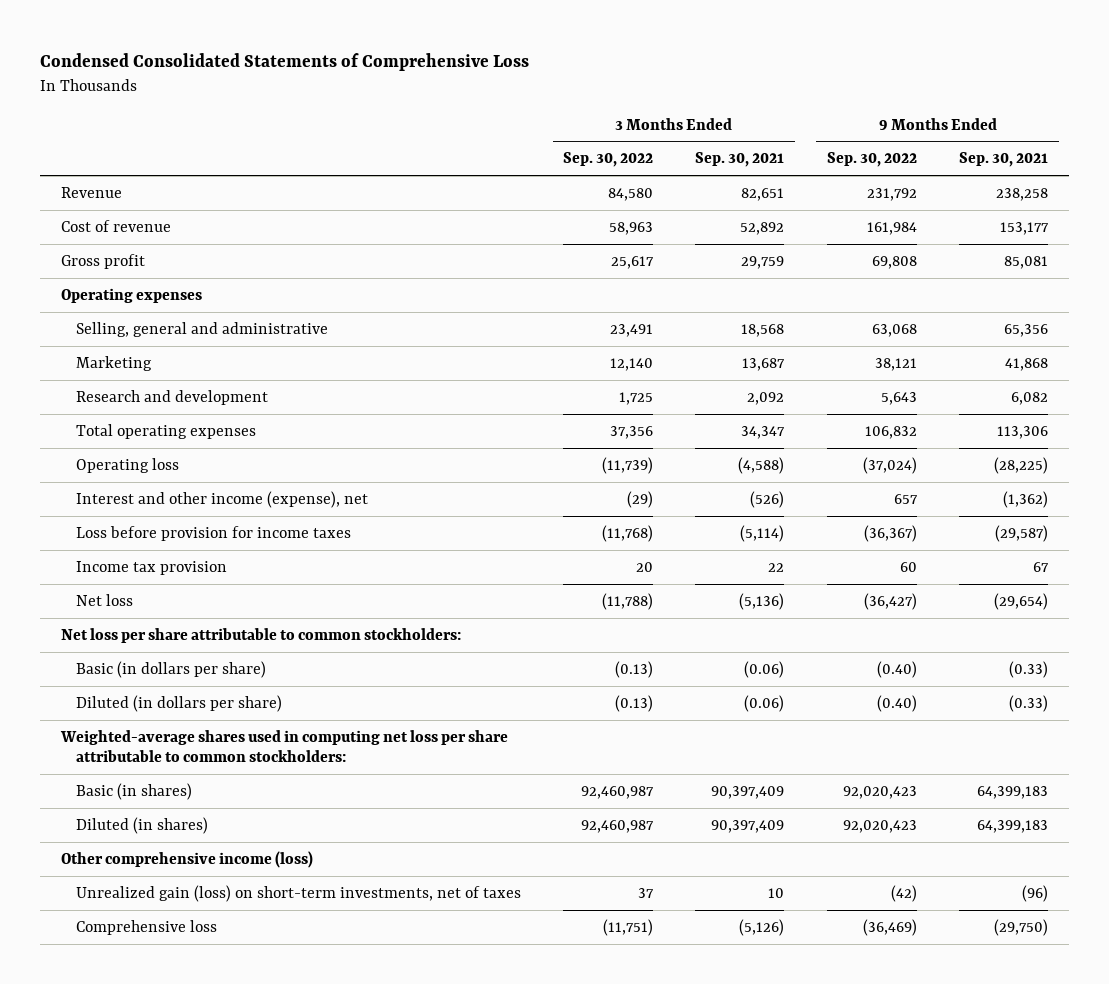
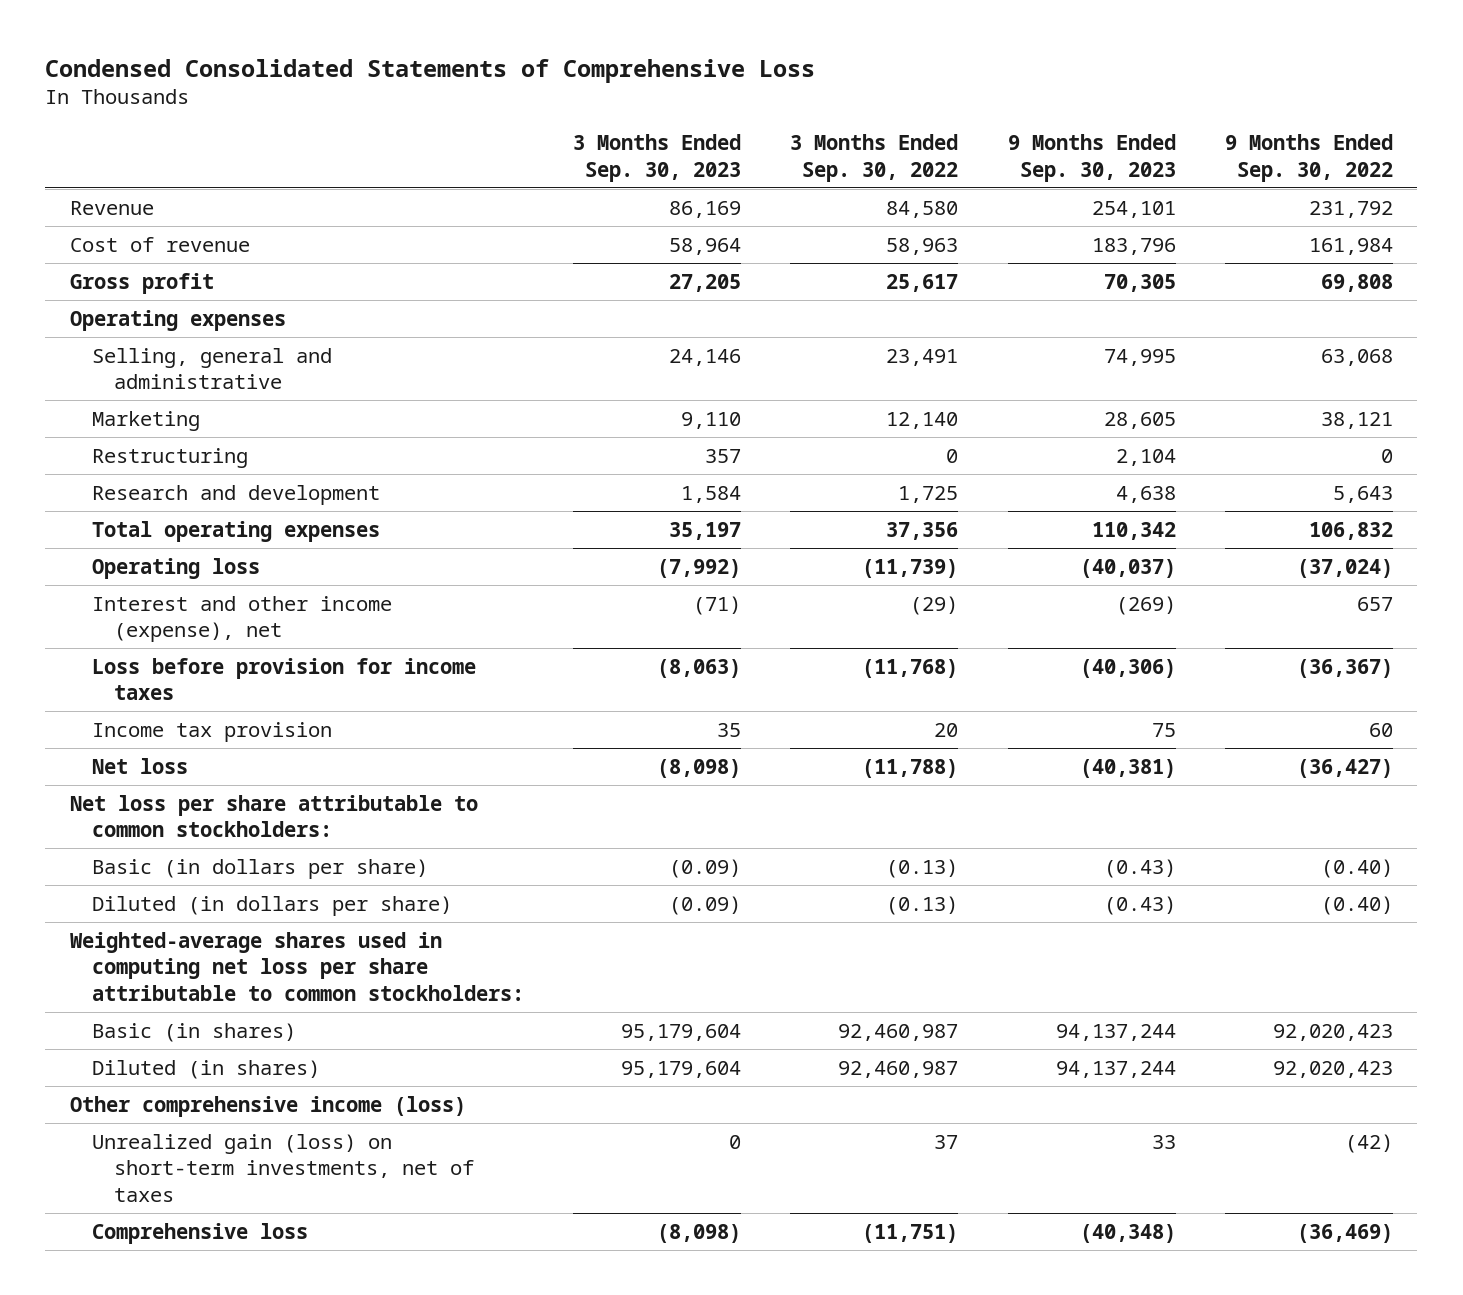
[695,152,785,168] Sep. 30, 2021 -> none
[959,152,1049,168] Sep. 30, 2021 -> none
none -> [573,134,742,182] 3 Months Ended Sep. 30, 2023
none -> [1007,134,1176,182] 9 Months Ended Sep. 30, 2023
none -> [91,447,248,468] Restructuring

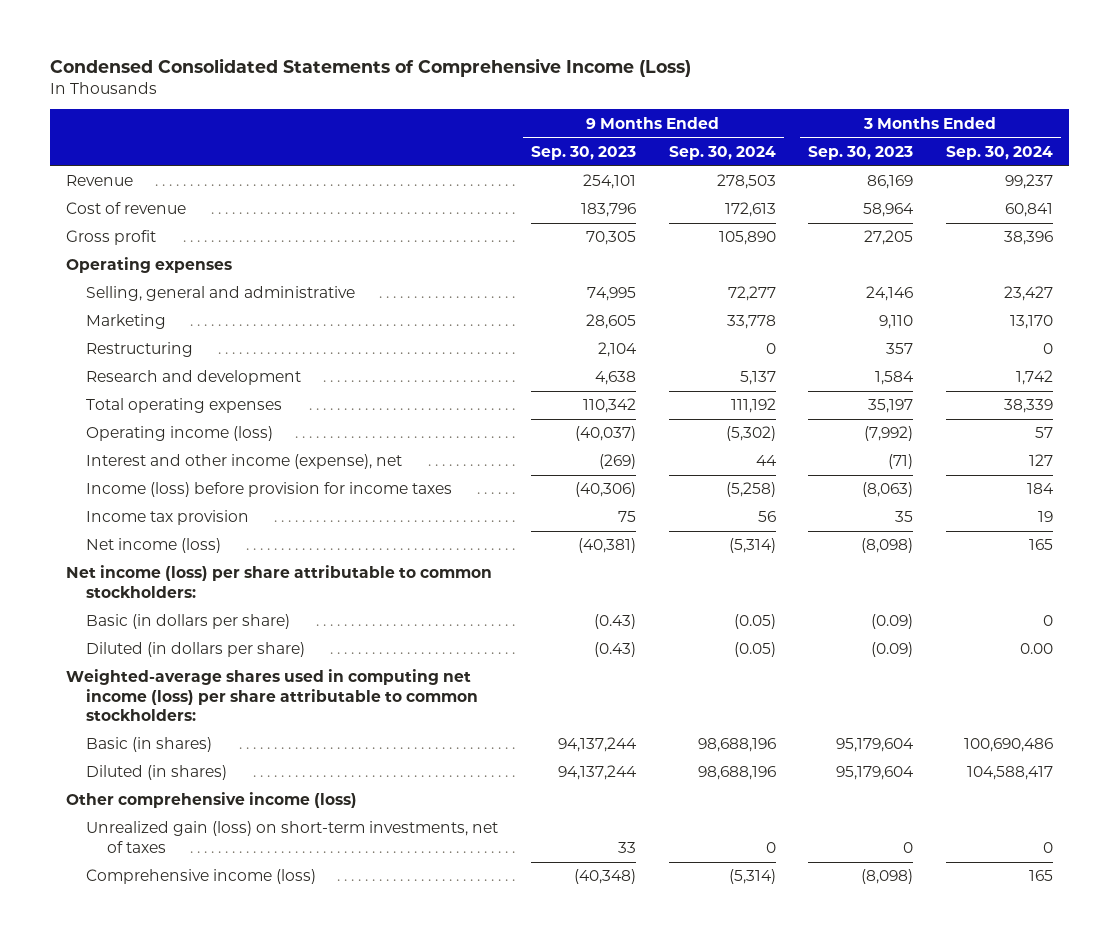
[45,58,816,83] Condensed Consolidated Statements of Comprehensive Loss -> [49,58,691,78] Condensed Consolidated Statements of Comprehensive Income (Loss)
[790,134,959,182] 3 Months Ended Sep. 30, 2022 -> none
[1224,134,1393,182] 9 Months Ended Sep. 30, 2022 -> none
none -> [668,146,776,161] Sep. 30, 2024
none -> [945,146,1053,161] Sep. 30, 2024
[91,557,260,579] Operating loss -> [86,426,274,442] Operating income (loss)
[91,657,476,701] Loss before provision for income taxes -> [86,482,453,498] Income (loss) before provision for income taxes
[91,757,188,774] Net loss -> [86,538,222,554] Net income (loss)
[69,794,478,838] Net loss per share attributable to common stockholders: -> [65,565,492,598] Net income (loss) per share attributable to common stockholders:
[69,931,524,1001] Weighted-average shares used in computing net loss per share attributable to common stockholders: -> [65,669,479,722] Weighted-average shares used in computing net income (loss) per share attributable to common stockholders:
[91,1222,308,1244] Comprehensive loss -> [86,869,317,885] Comprehensive income (loss)

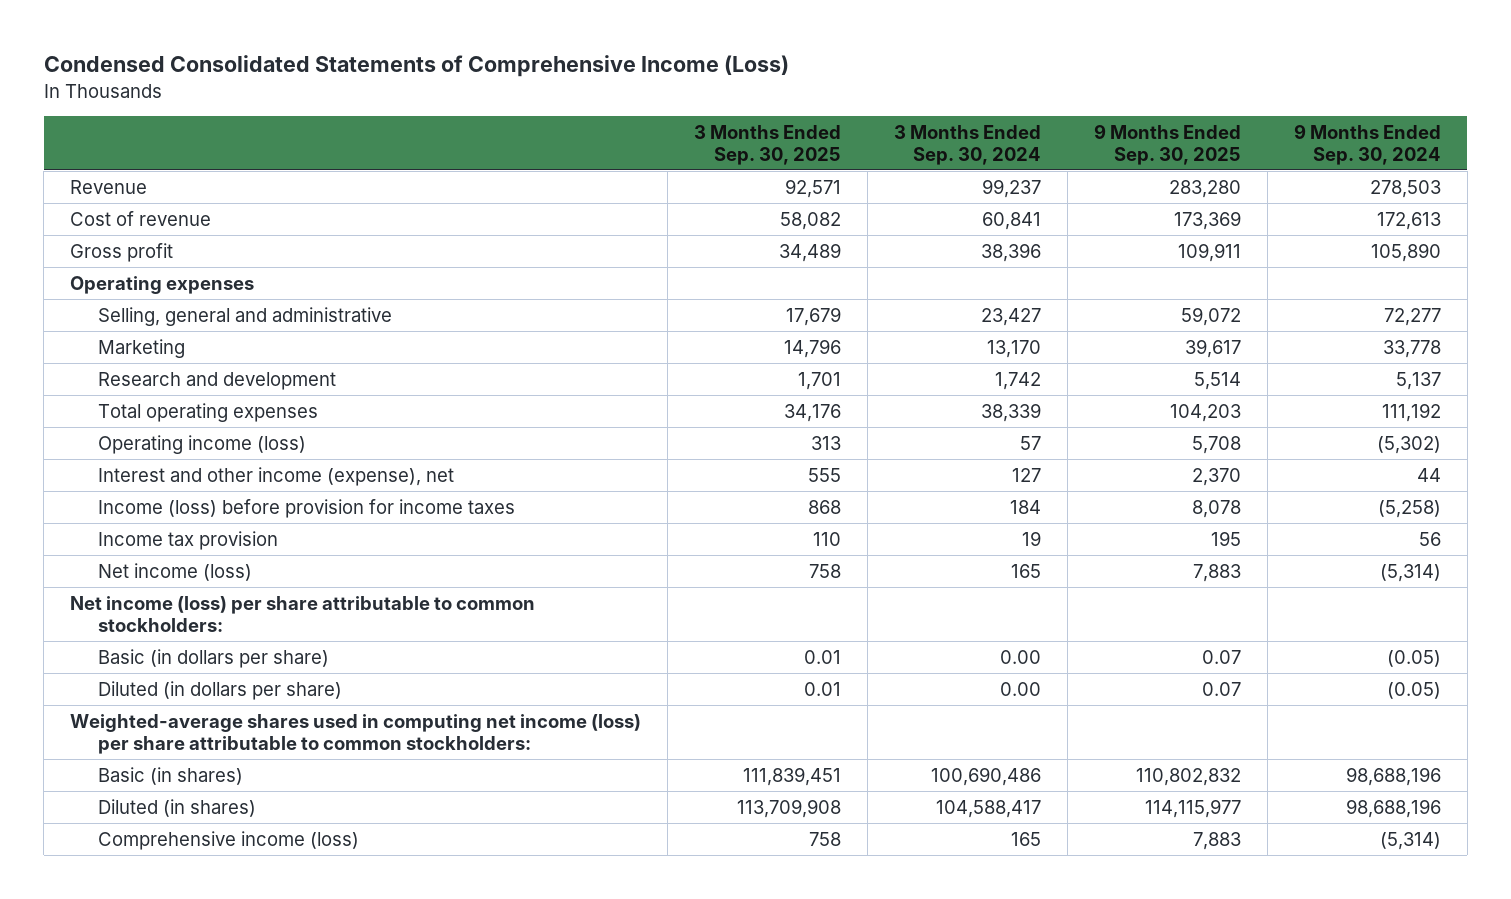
[530,146,636,161] Sep. 30, 2023 -> none
[808,146,914,161] Sep. 30, 2023 -> none
none -> [694,124,842,165] 3 Months Ended Sep. 30, 2025
none -> [1093,123,1241,165] 9 Months Ended Sep. 30, 2025
[86,342,194,358] Restructuring -> none
[1042,615,1053,627] 0 -> [1000,649,1042,664] 0.00
[65,792,357,809] Other comprehensive income (loss) -> none
[86,821,499,853] Unrealized gain (loss) on short-term investments, net of taxes -> none

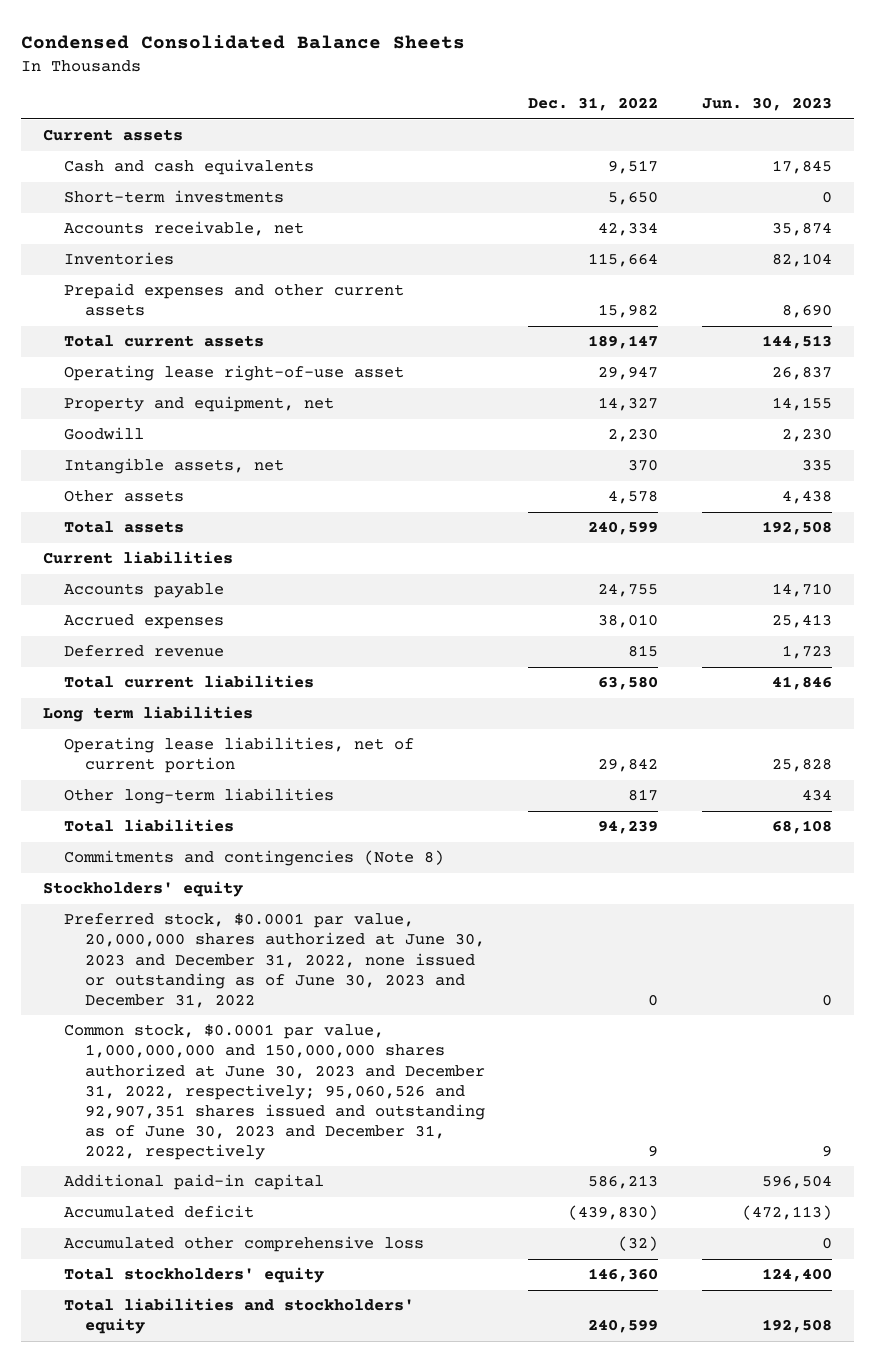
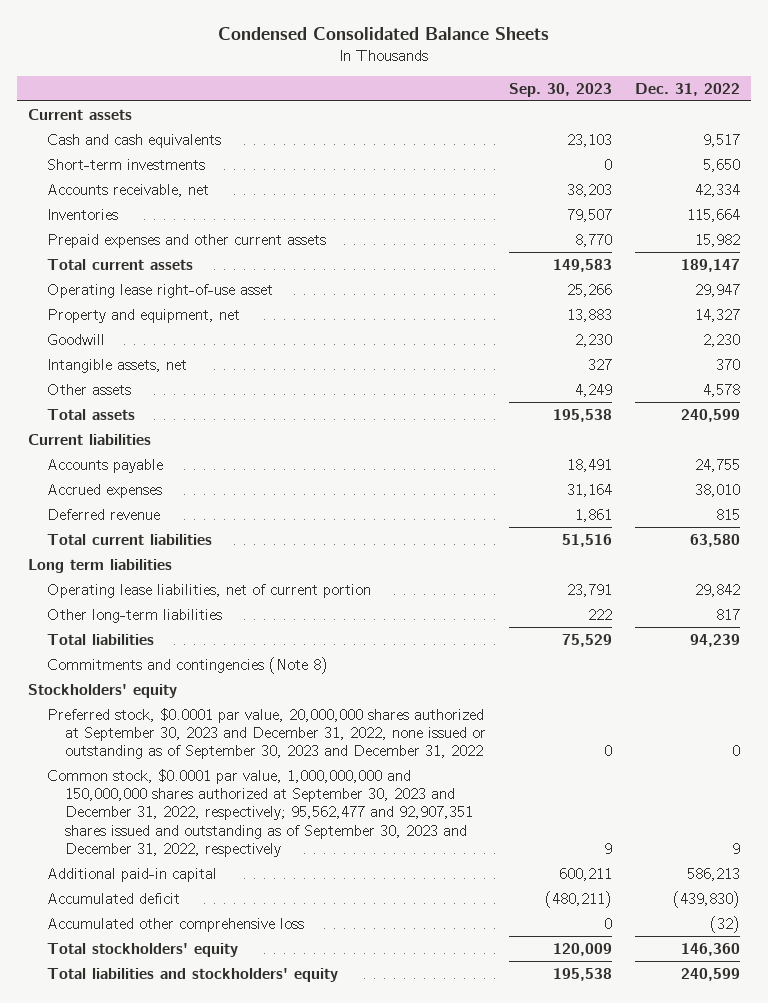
[701,97,832,112] Jun. 30, 2023 -> none
none -> [508,82,612,97] Sep. 30, 2023
[63,913,485,1008] Preferred stock, $0.0001 par value, 20,000,000 shares authorized at June 30, 2023 and December 31, 2022, none issued or outstanding as of June 30, 2023 and December 31, 2022 -> [46,707,487,760] Preferred stock, $0.0001 par value, 20,000,000 shares authorized at September 30, 2023 and December 31, 2022, none issued or outstanding as of September 30, 2023 and December 31, 2022
[63,1024,485,1160] Common stock, $0.0001 par value, 1,000,000,000 and 150,000,000 shares authorized at June 30, 2023 and December 31, 2022, respectively; 95,060,526 and 92,907,351 shares issued and outstanding as of June 30, 2023 and December 31, 2022, respectively -> [46,768,474,857] Common stock, $0.0001 par value, 1,000,000,000 and 150,000,000 shares authorized at September 30, 2023 and December 31, 2022, respectively; 95,562,477 and 92,907,351 shares issued and outstanding as of September 30, 2023 and December 31, 2022, respectively

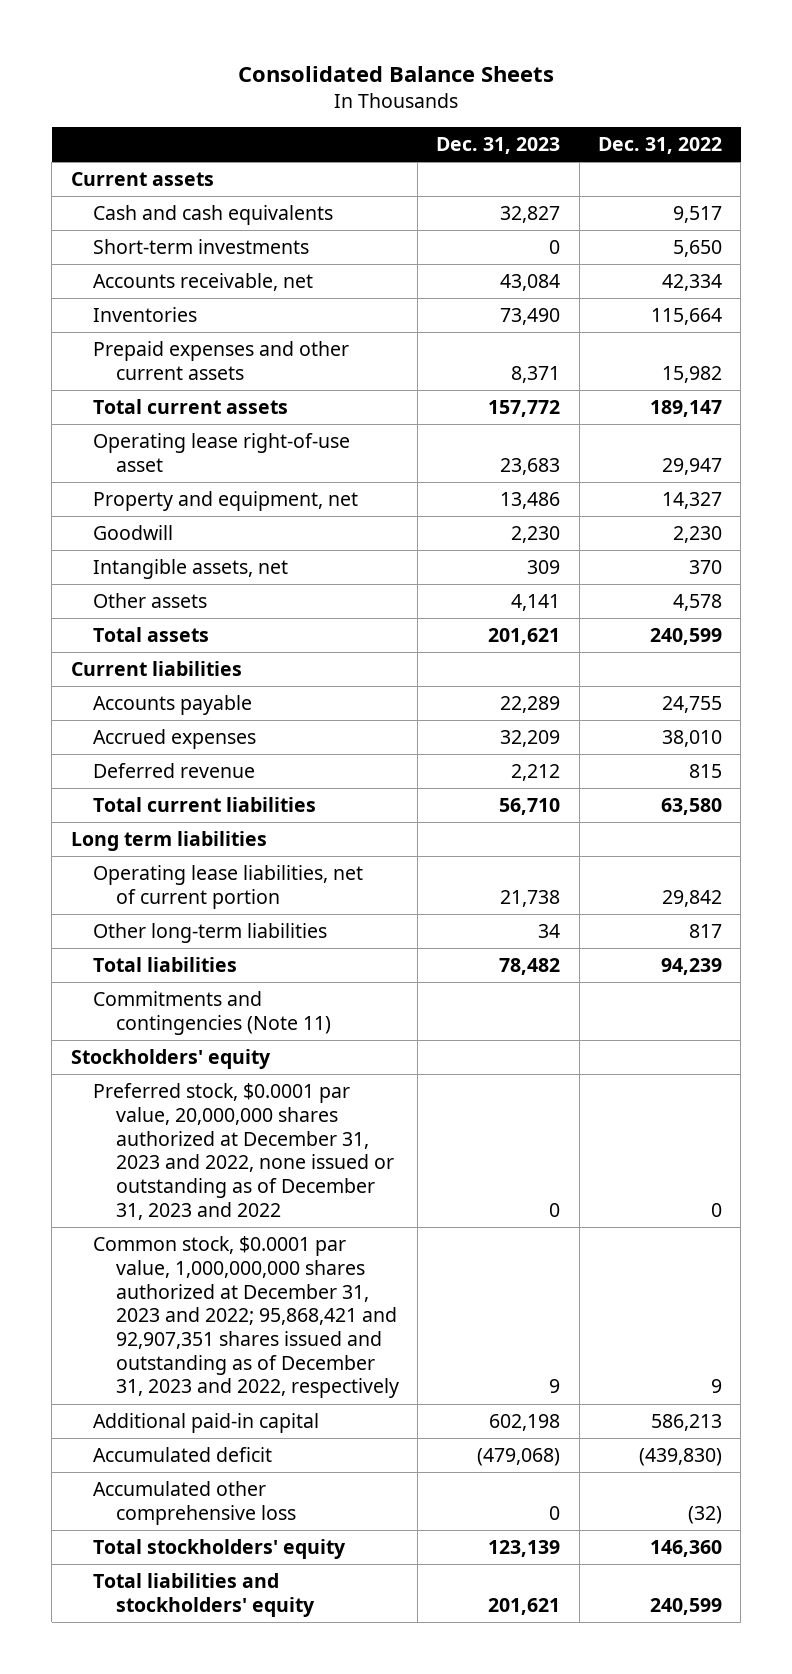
[217,27,549,41] Condensed Consolidated Balance Sheets -> [238,65,555,82] Consolidated Balance Sheets
[508,82,612,97] Sep. 30, 2023 -> none
none -> [436,136,561,154] Dec. 31, 2023
[46,656,328,674] Commitments and contingencies (Note 8) -> [93,991,331,1035] Commitments and contingencies (Note 11)
[46,707,487,760] Preferred stock, $0.0001 par value, 20,000,000 shares authorized at September 30, 2023 and December 31, 2022, none issued or outstanding as of September 30, 2023 and December 31, 2022 -> [93,1083,394,1220] Preferred stock, $0.0001 par value, 20,000,000 shares authorized at December 31, 2023 and 2022, none issued or outstanding as of December 31, 2023 and 2022
[46,768,474,857] Common stock, $0.0001 par value, 1,000,000,000 and 150,000,000 shares authorized at September 30, 2023 and December 31, 2022, respectively; 95,562,477 and 92,907,351 shares issued and outstanding as of September 30, 2023 and December 31, 2022, respectively -> [93,1236,399,1399] Common stock, $0.0001 par value, 1,000,000,000 shares authorized at December 31, 2023 and 2022; 95,868,421 and 92,907,351 shares issued and outstanding as of December 31, 2023 and 2022, respectively

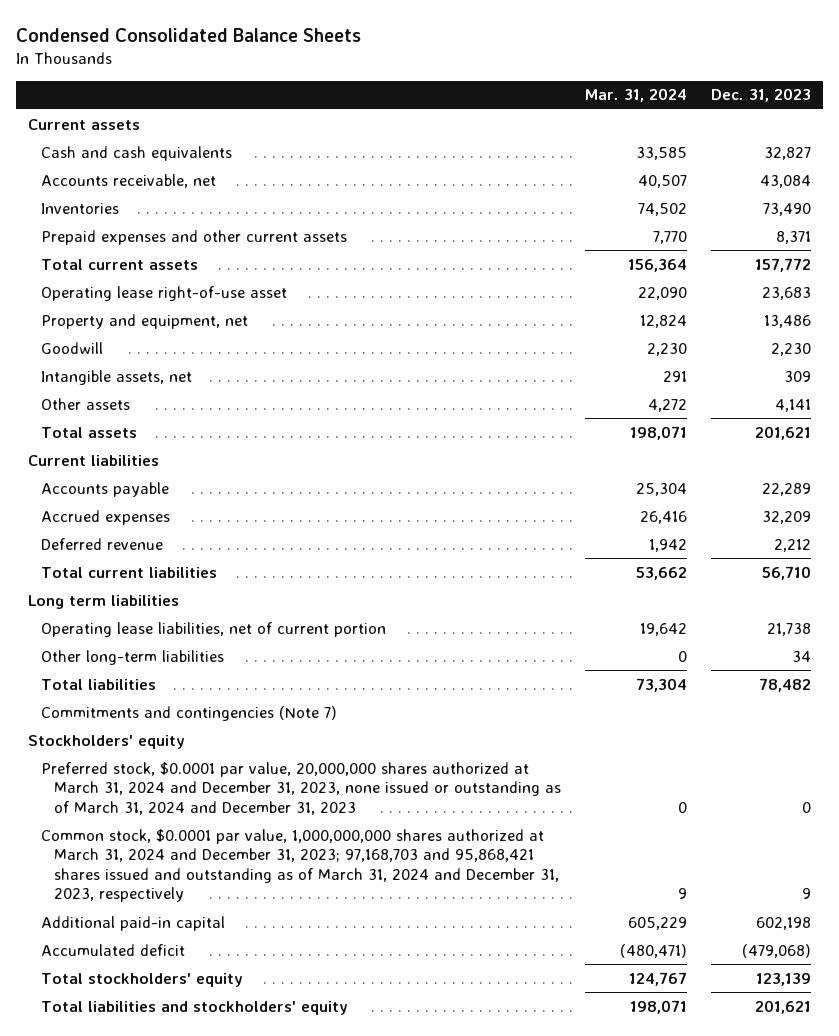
[238,65,555,82] Consolidated Balance Sheets -> [15,27,361,42] Condensed Consolidated Balance Sheets
[597,136,722,154] Dec. 31, 2022 -> none
none -> [585,88,688,103] Mar. 31, 2024
[93,239,310,255] Short-term investments -> none
[93,991,331,1035] Commitments and contingencies (Note 11) -> [41,705,338,721] Commitments and contingencies (Note 7)
[93,1083,394,1220] Preferred stock, $0.0001 par value, 20,000,000 shares authorized at December 31, 2023 and 2022, none issued or outstanding as of December 31, 2023 and 2022 -> [41,761,562,815] Preferred stock, $0.0001 par value, 20,000,000 shares authorized at March 31, 2024 and December 31, 2023, none issued or outstanding as of March 31, 2024 and December 31, 2023
[93,1236,399,1399] Common stock, $0.0001 par value, 1,000,000,000 shares authorized at December 31, 2023 and 2022; 95,868,421 and 92,907,351 shares issued and outstanding as of December 31, 2023 and 2022, respectively -> [41,828,560,903] Common stock, $0.0001 par value, 1,000,000,000 shares authorized at March 31, 2024 and December 31, 2023; 97,168,703 and 95,868,421 shares issued and outstanding as of March 31, 2024 and December 31, 2023, respectively
[93,1481,296,1525] Accumulated other comprehensive loss -> none

